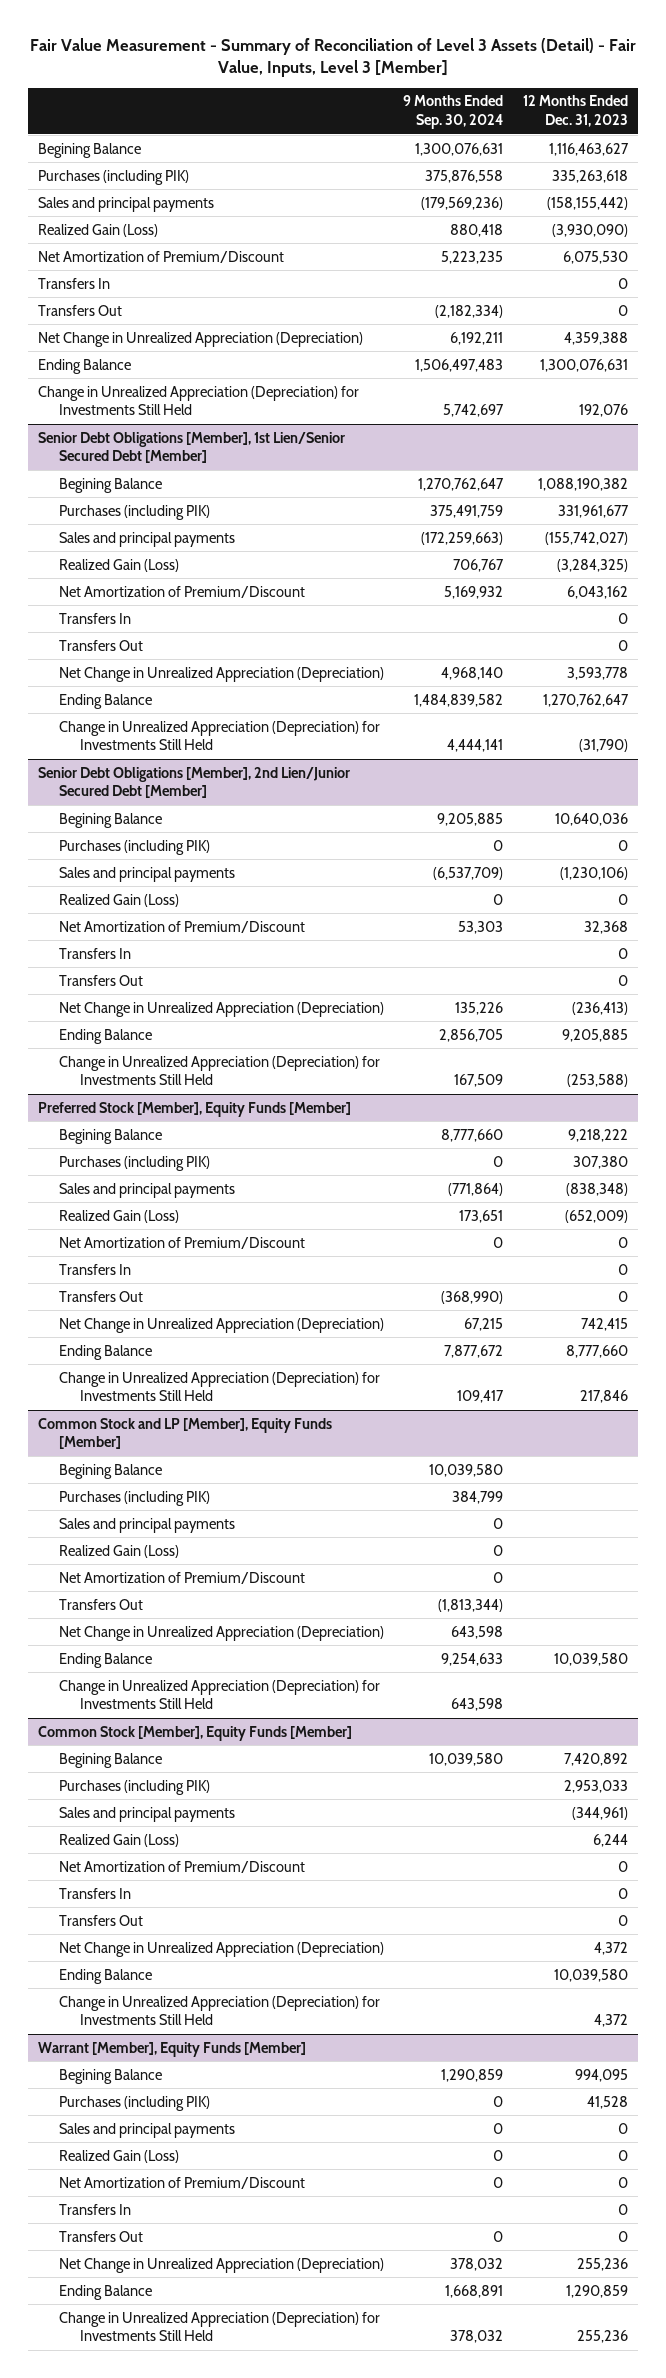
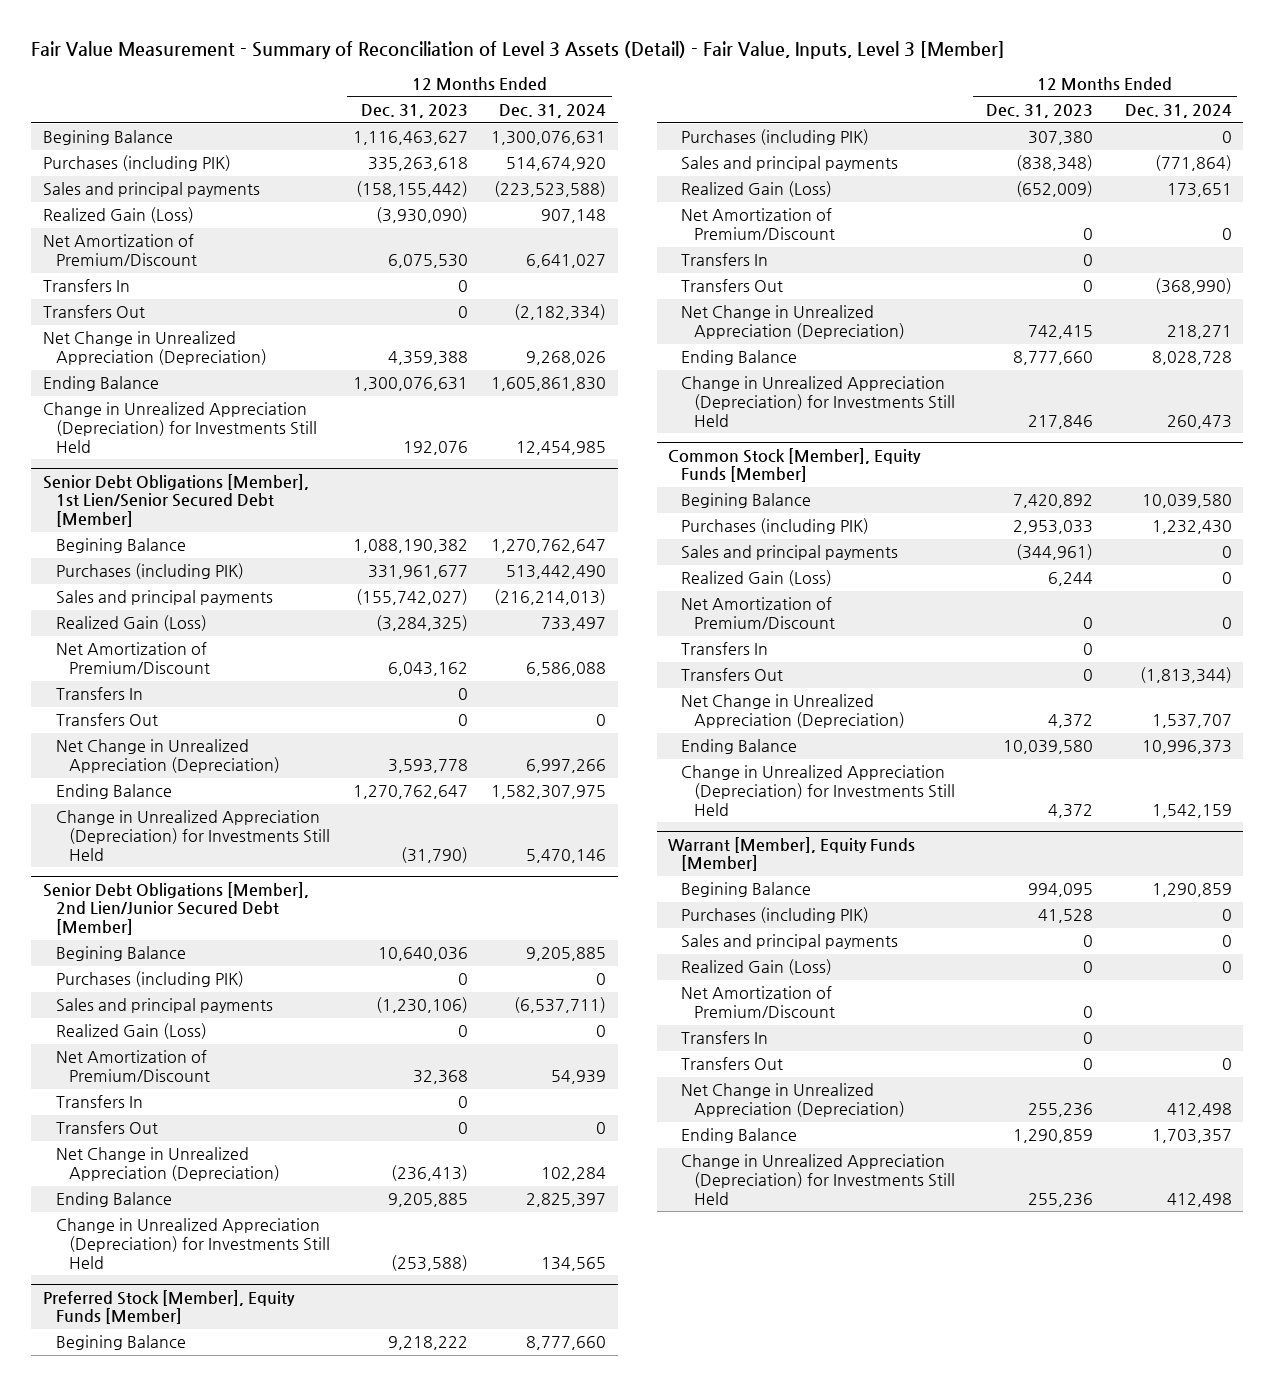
[403,95,504,130] 9 Months Ended Sep. 30, 2024 -> none
none -> [499,104,607,119] Dec. 31, 2024
[37,1417,332,1450] Common Stock and LP [Member], Equity Funds [Member] -> none
[59,1463,163,1479] Begining Balance -> none
[59,1490,211,1506] Purchases (including PIK) -> none
[59,1517,236,1533] Sales and principal payments -> none
[59,1544,180,1558] Realized Gain (Loss) -> none
[59,1571,306,1584] Net Amortization of Premium/Discount -> none
[59,1598,144,1610] Transfers Out -> none
[59,1625,385,1641] Net Change in Unrealized Appreciation (Depreciation) -> none
[59,1652,153,1668] Ending Balance -> none
[59,1679,381,1710] Change in Unrealized Appreciation (Depreciation) for Investments Still Held -> none

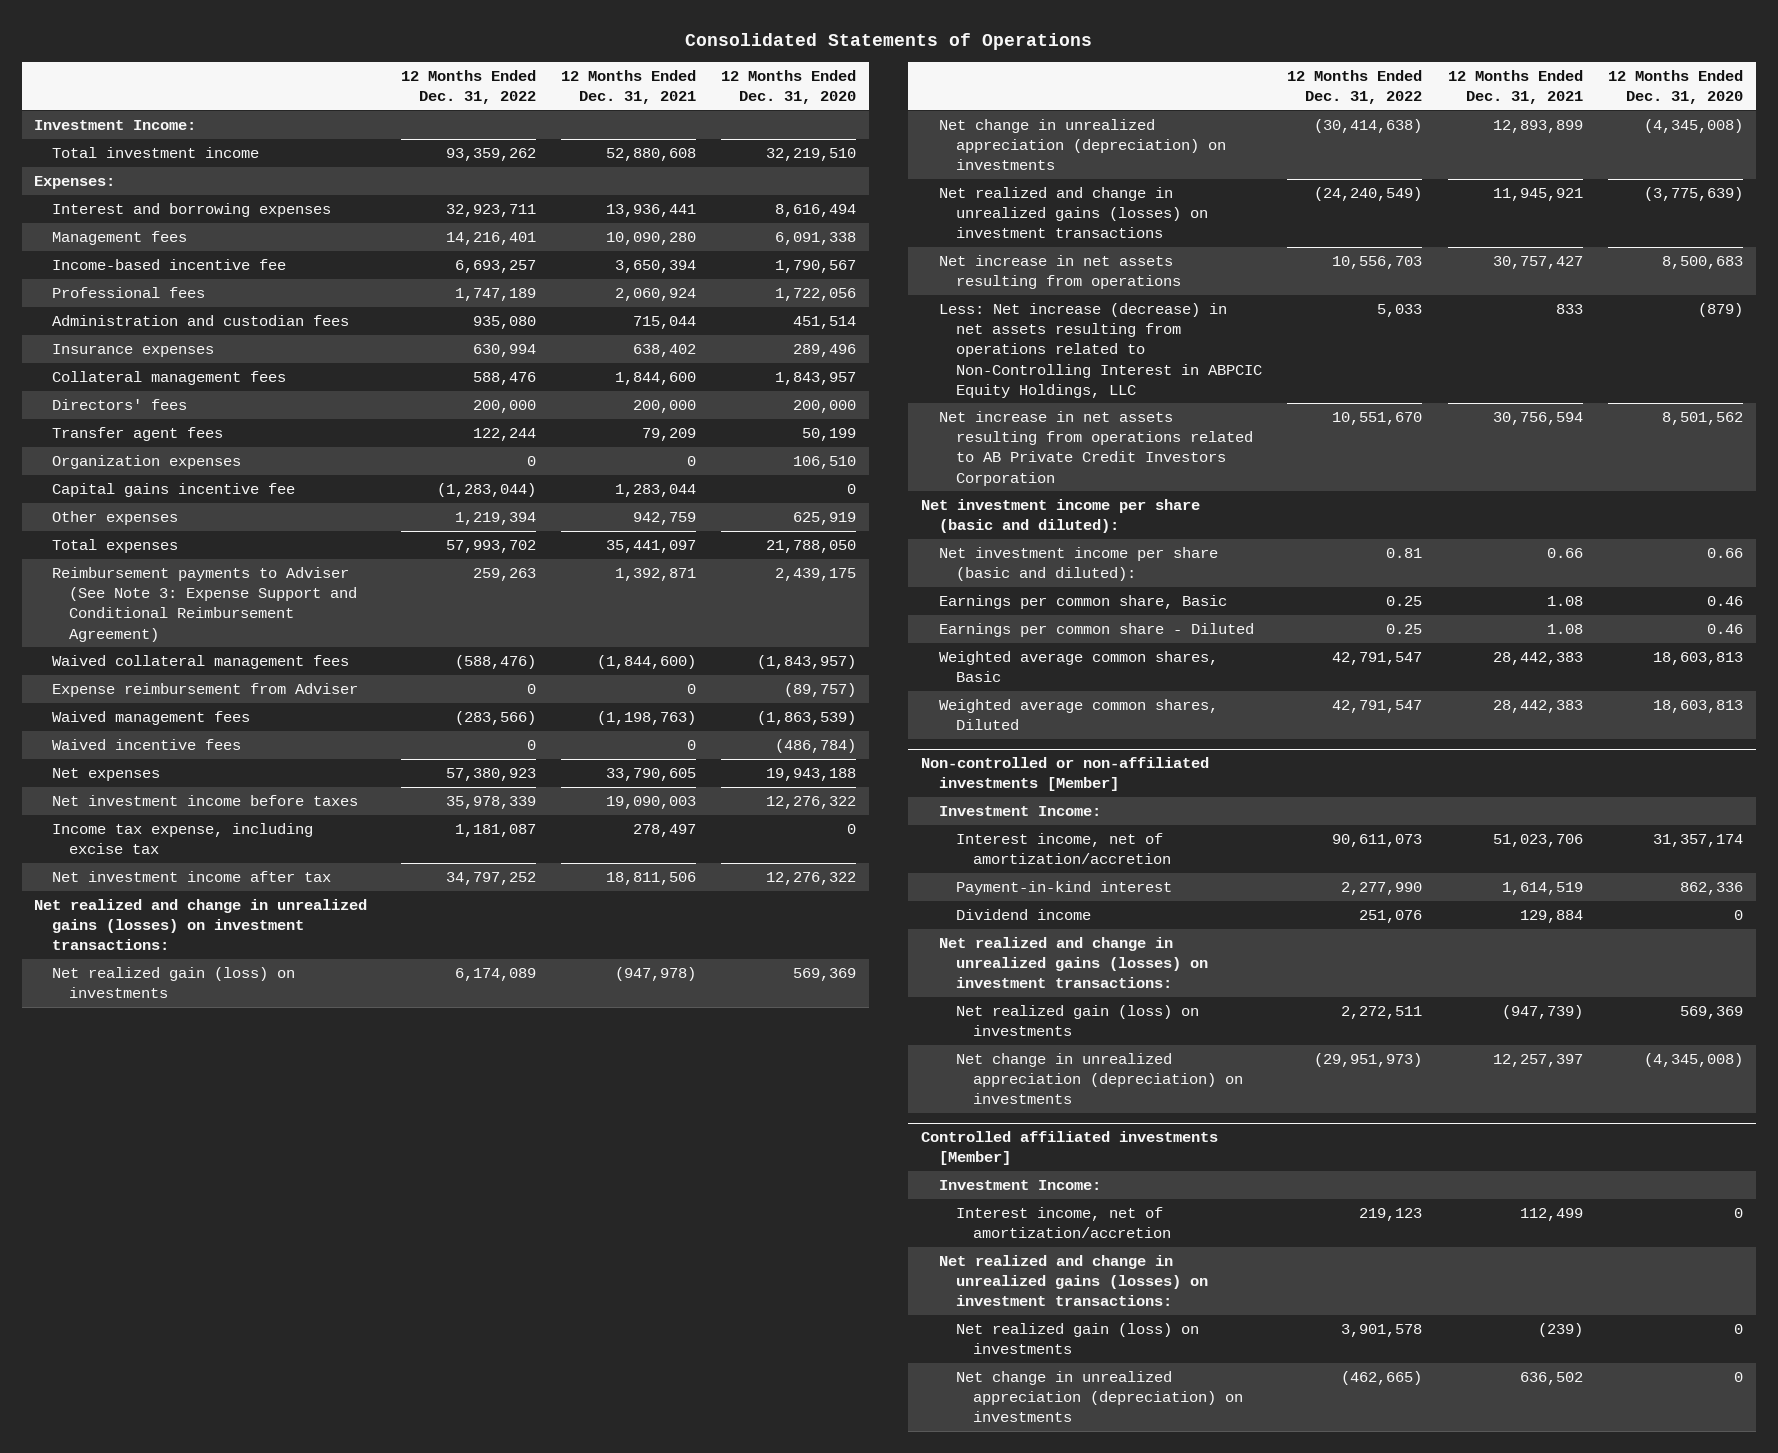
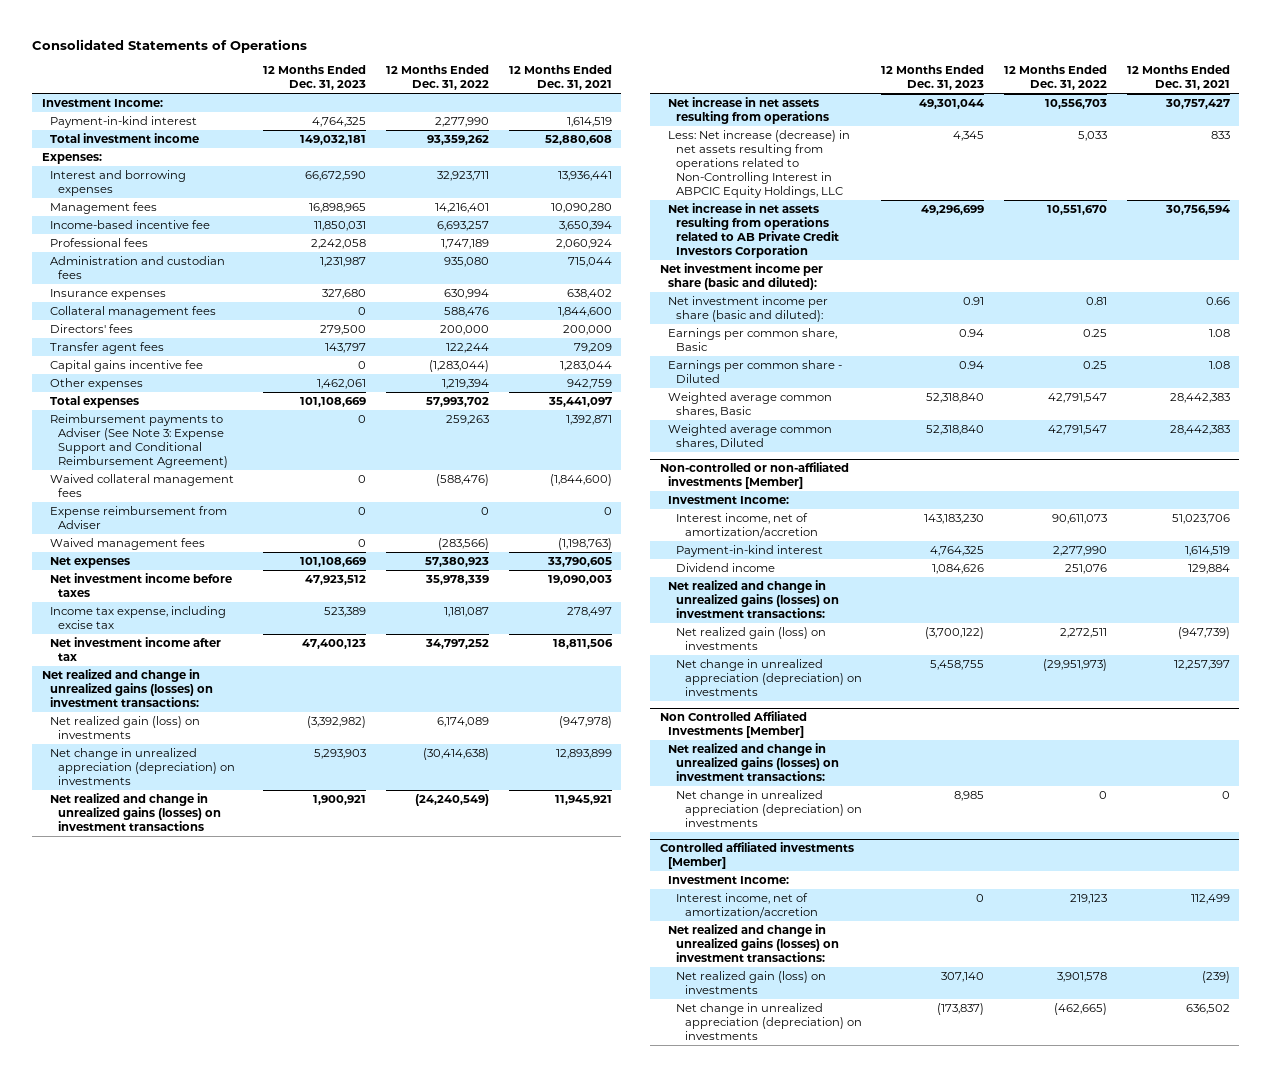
[721,69,857,105] 12 Months Ended Dec. 31, 2020 -> none
none -> [263,65,367,91] 12 Months Ended Dec. 31, 2023
none -> [50,115,198,128] Payment-in-kind interest
[51,454,241,469] Organization expenses -> none
[51,738,241,750] Waived incentive fees -> none
none -> [660,710,808,739] Non Controlled Affiliated Investments [Member]
none -> [668,742,840,782] Net realized and change in unrealized gains (losses) on investment transactions:
none -> [676,789,862,828] Net change in unrealized appreciation (depreciation) on investments

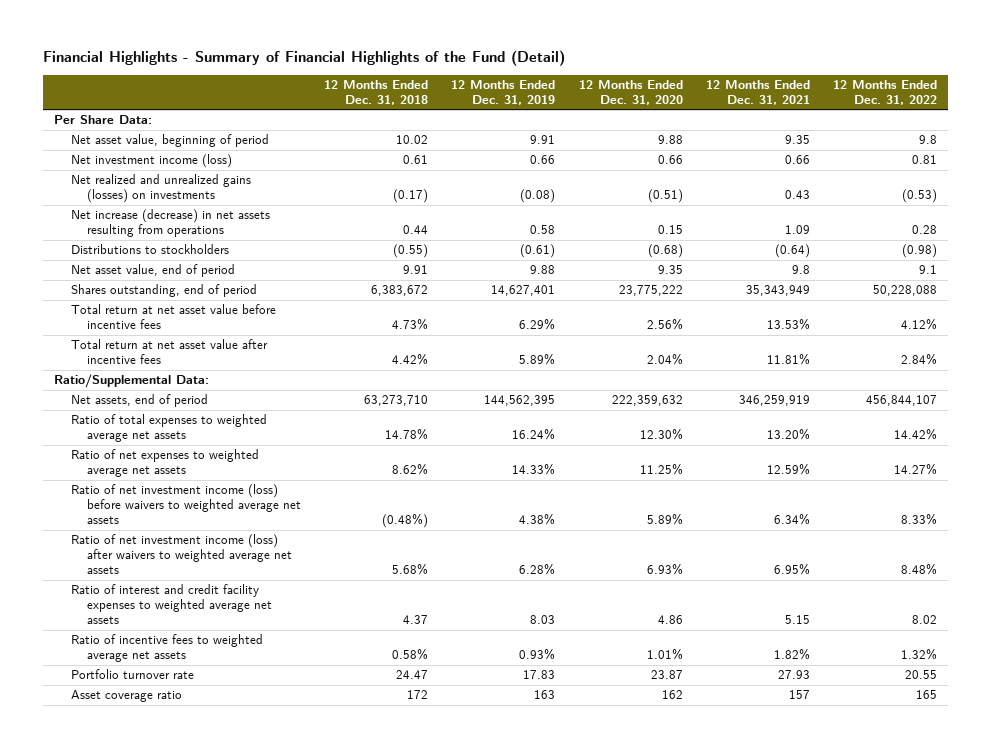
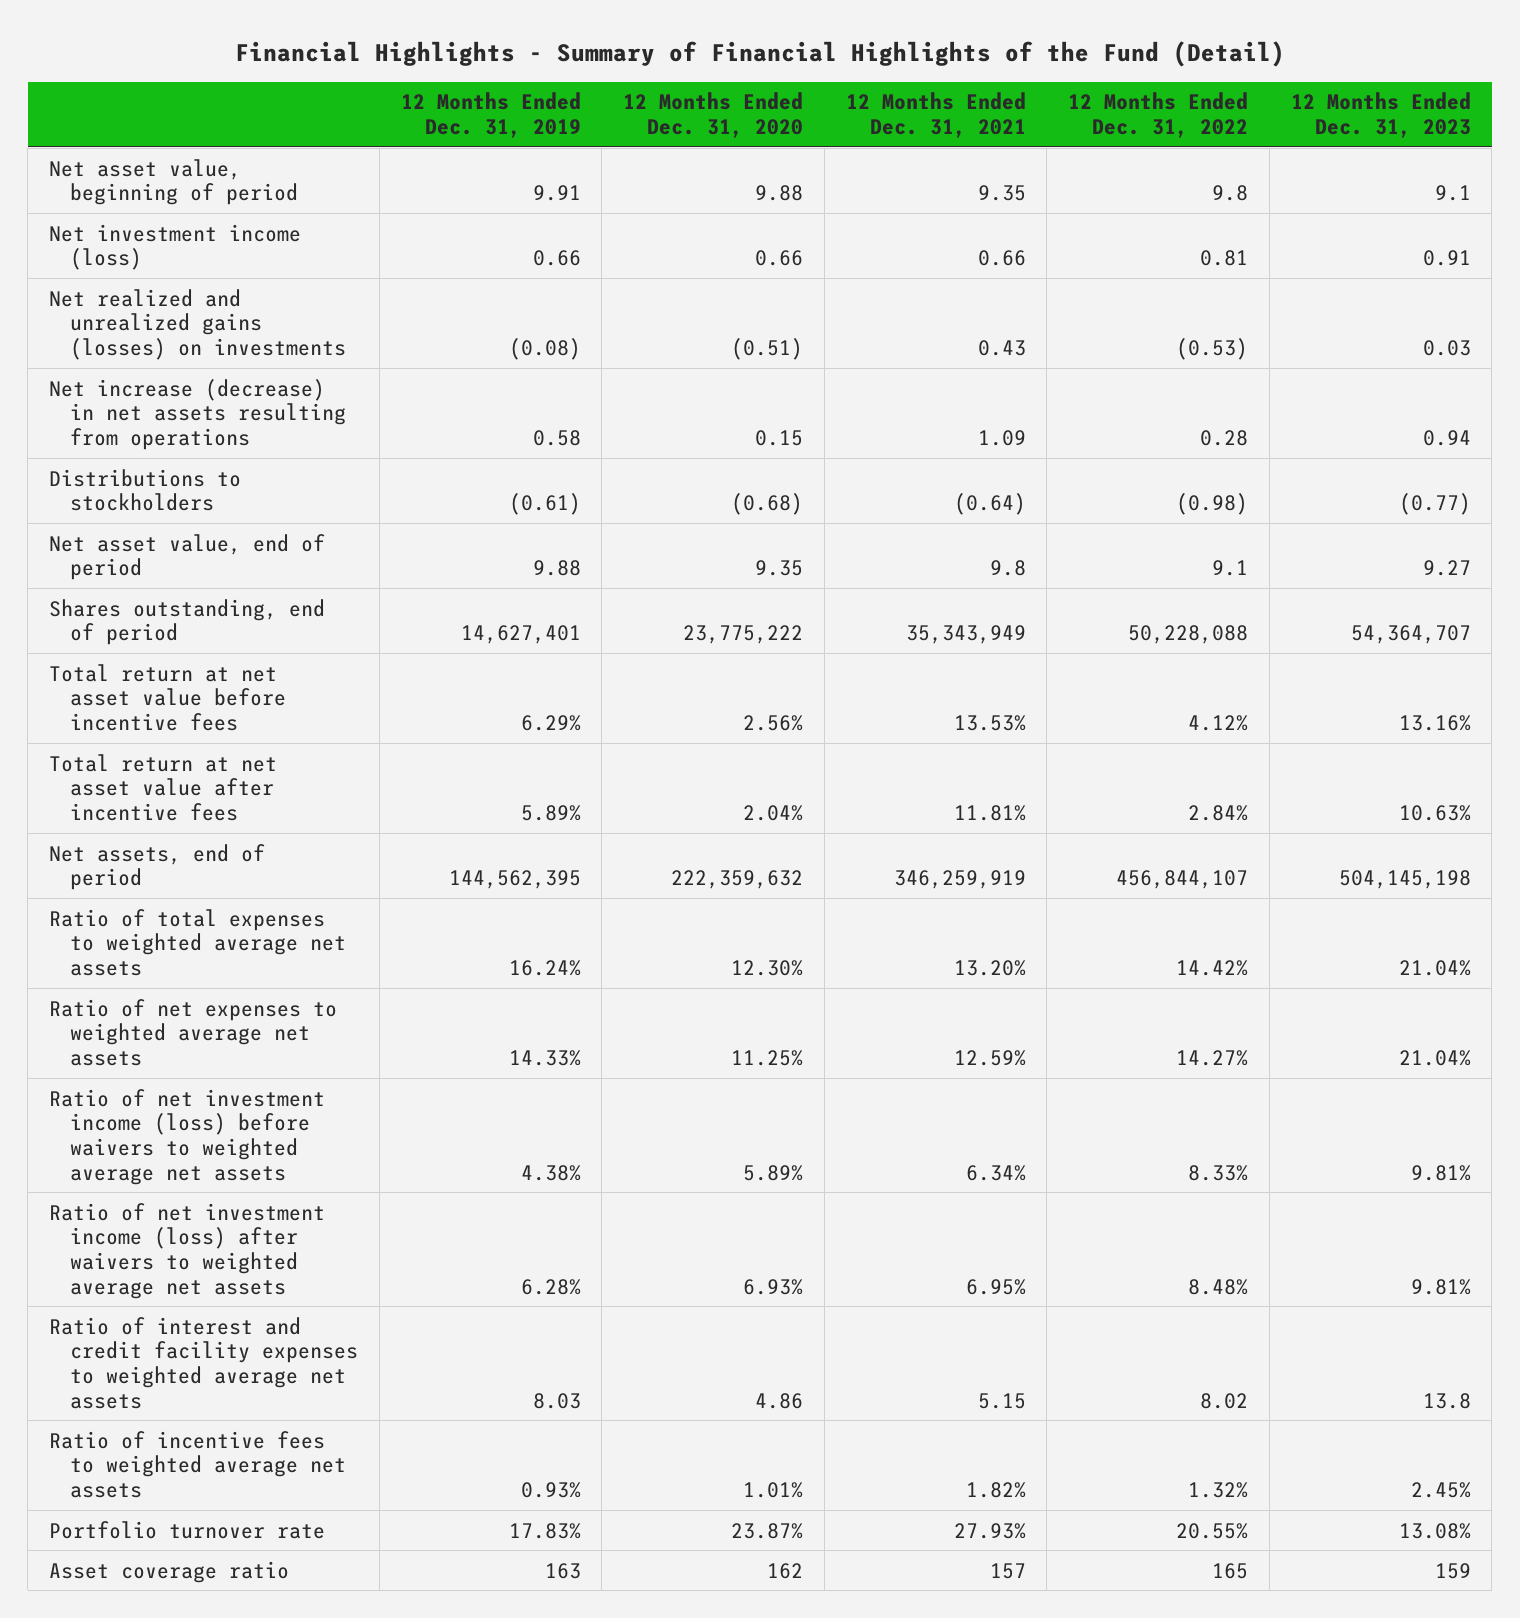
[324,79,429,106] 12 Months Ended Dec. 31, 2018 -> none
none -> [1290,92,1471,139] 12 Months Ended Dec. 31, 2023
[54,115,153,125] Per Share Data: -> none
[54,374,210,389] Ratio/Supplemental Data: -> none
[523,670,556,680] 17.83 -> [508,1522,581,1539] 17.83%
[650,670,683,680] 23.87 -> [731,1522,804,1539] 23.87%
[777,670,810,680] 27.93 -> [953,1522,1026,1539] 27.93%
[904,670,937,680] 20.55 -> [1176,1522,1249,1539] 20.55%

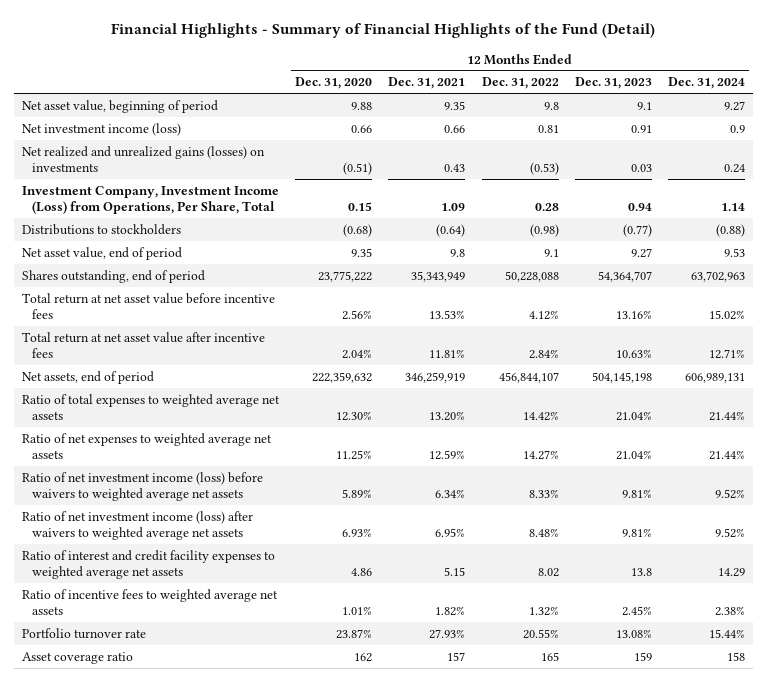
[400,92,581,139] 12 Months Ended Dec. 31, 2019 -> none
none -> [667,77,745,90] Dec. 31, 2024
[49,378,347,450] Net increase (decrease) in net assets resulting from operations -> [21,185,279,215] Investment Company, Investment Income (Loss) from Operations, Per Share, Total

